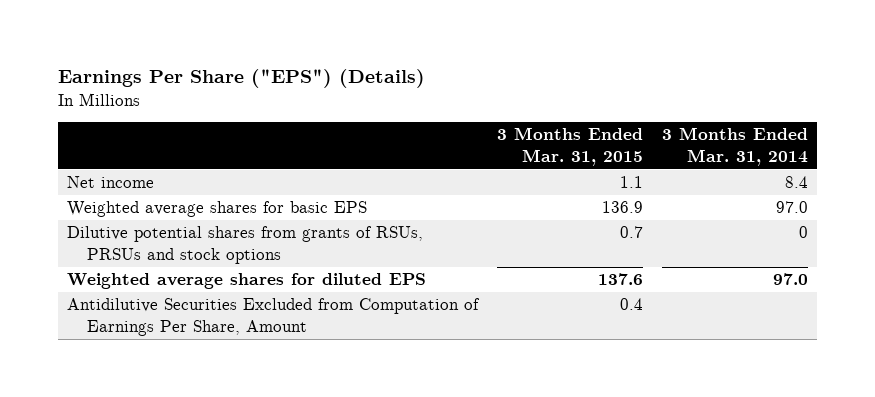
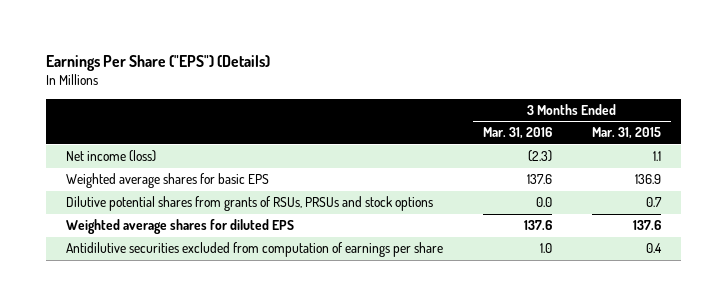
[661,127,808,166] 3 Months Ended Mar. 31, 2014 -> none
none -> [483,127,553,140] Mar. 31, 2016
[67,176,155,189] Net income -> [66,150,157,163] Net income (loss)
[67,298,481,336] Antidilutive Securities Excluded from Computation of Earnings Per Share, Amount -> [66,242,444,258] Antidilutive securities excluded from computation of earnings per share

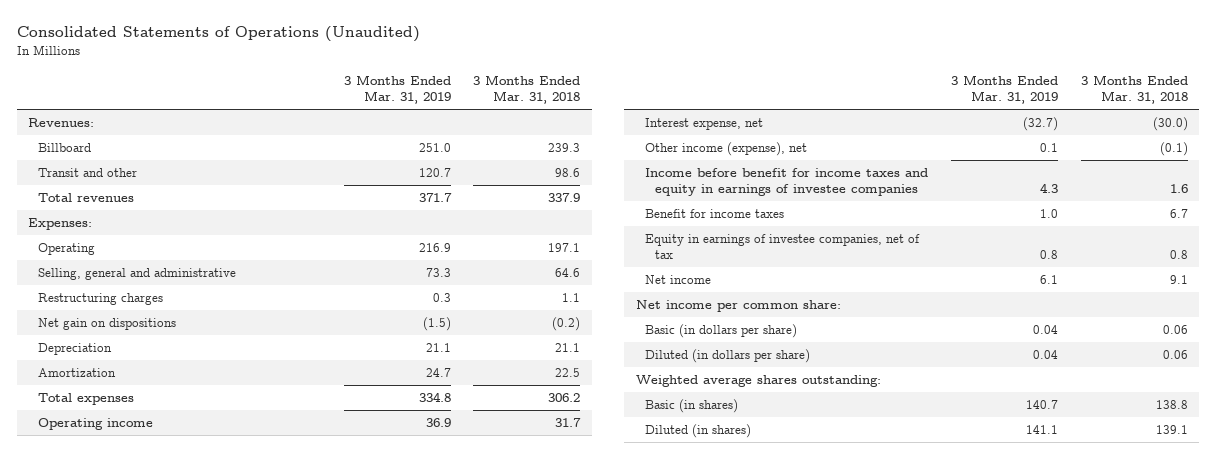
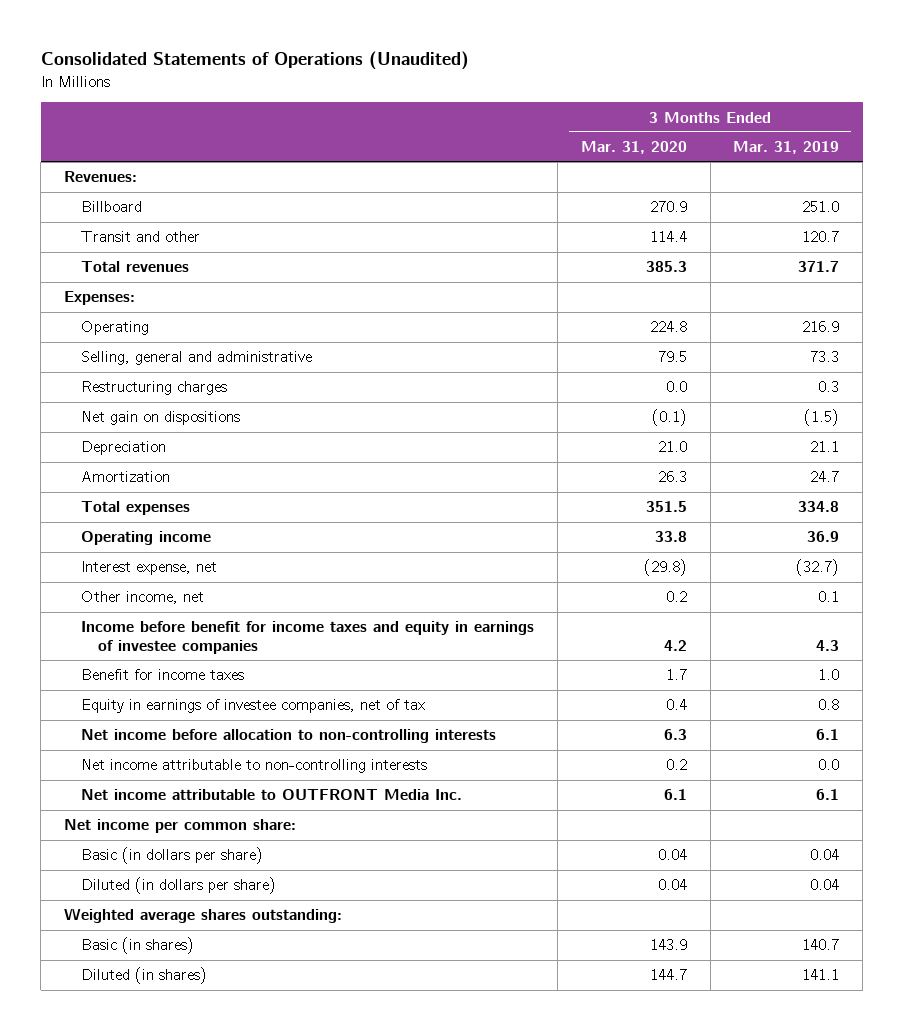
[473,74,581,105] 3 Months Ended Mar. 31, 2018 -> none
none -> [580,141,687,155] Mar. 31, 2020
[645,141,808,156] Other income (expense), net -> [81,591,205,605] Other income, net
none -> [81,729,497,744] Net income before allocation to non-controlling interests
none -> [81,759,428,774] Net income attributable to non-controlling interests
[645,274,712,284] Net income -> [81,789,463,801] Net income attributable to OUTFRONT Media Inc.

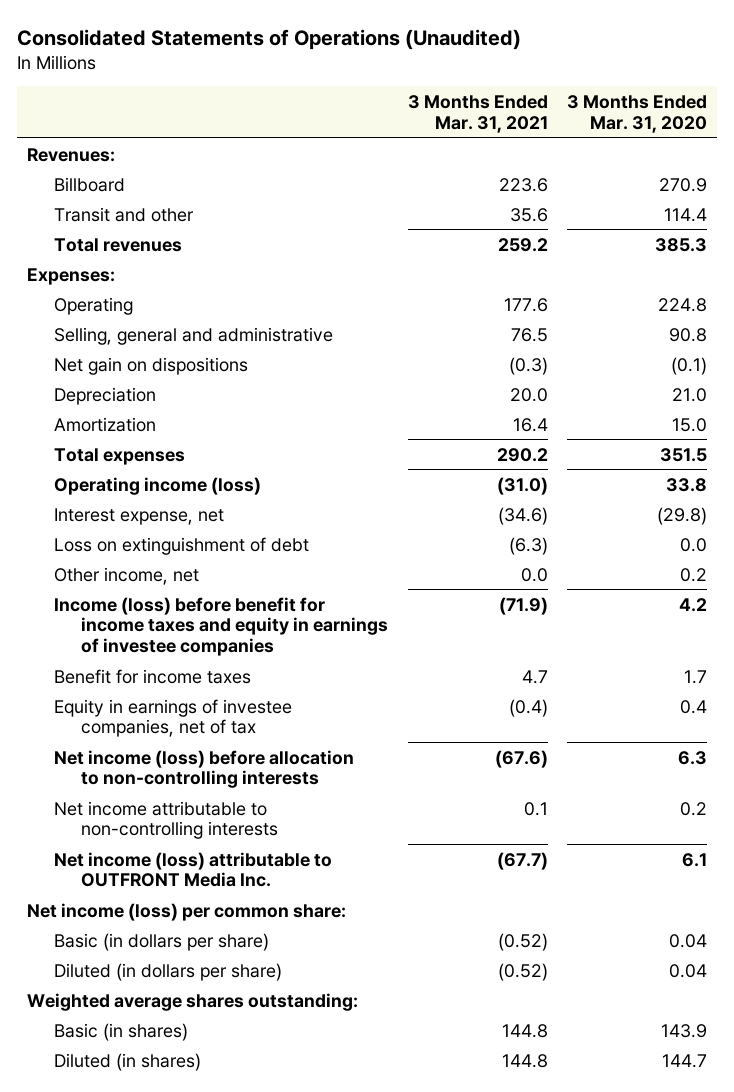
[733,141,840,155] Mar. 31, 2019 -> none
none -> [407,94,548,133] 3 Months Ended Mar. 31, 2021
[81,381,228,396] Restructuring charges -> none
[657,351,687,363] 79.5 -> [669,327,708,342] 90.8
[657,471,687,483] 26.3 -> [672,417,708,432] 15.0
[81,531,212,546] Operating income -> [54,476,262,495] Operating income (loss)
none -> [54,536,310,555] Loss on extinguishment of debt
[81,621,535,654] Income before benefit for income taxes and equity in earnings of investee companies -> [54,596,389,656] Income (loss) before benefit for income taxes and equity in earnings of investee companies
[81,729,497,744] Net income before allocation to non-controlling interests -> [54,749,355,789] Net income (loss) before allocation to non-controlling interests
[81,789,463,801] Net income attributable to OUTFRONT Media Inc. -> [54,851,333,888] Net income (loss) attributable to OUTFRONT Media Inc.
[64,819,297,834] Net income per common share: -> [26,902,346,921] Net income (loss) per common share:

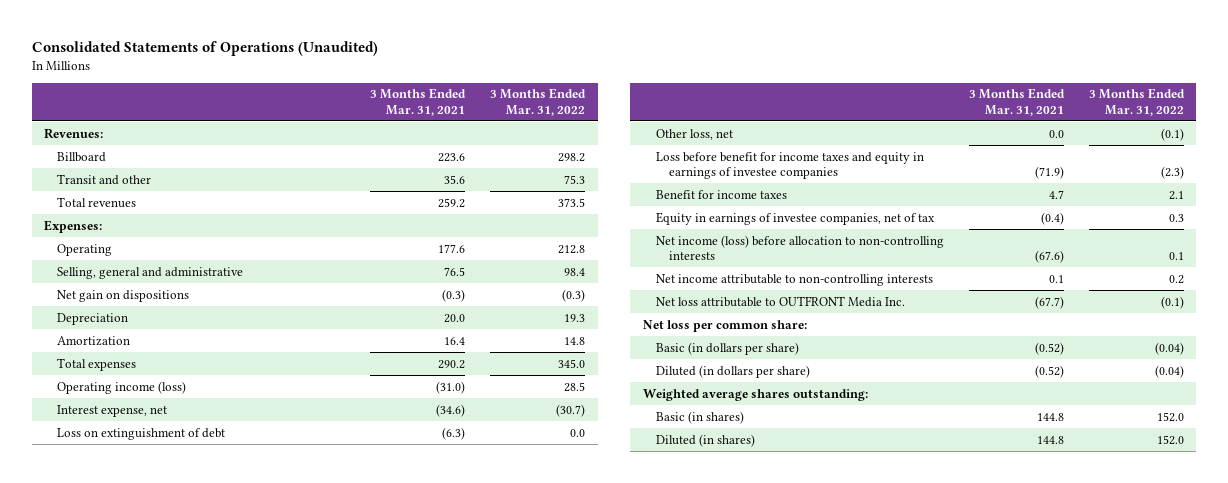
[567,94,708,133] 3 Months Ended Mar. 31, 2020 -> none
none -> [490,88,587,116] 3 Months Ended Mar. 31, 2022
[54,566,200,585] Other income, net -> [655,128,733,140] Other loss, net
[54,596,389,656] Income (loss) before benefit for income taxes and equity in earnings of investee companies -> [655,151,924,180] Loss before benefit for income taxes and equity in earnings of investee companies
[54,851,333,888] Net income (loss) attributable to OUTFRONT Media Inc. -> [655,295,905,307] Net loss attributable to OUTFRONT Media Inc.
[26,902,346,921] Net income (loss) per common share: -> [642,319,807,332] Net loss per common share:

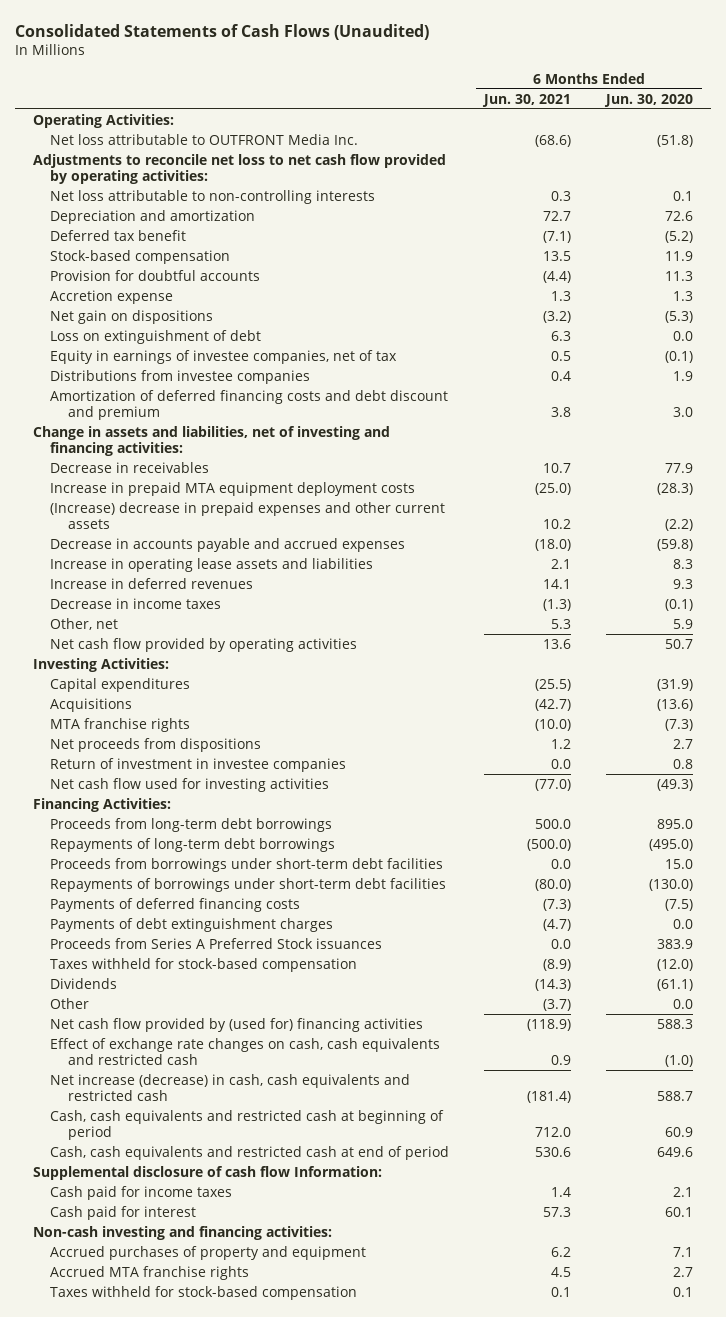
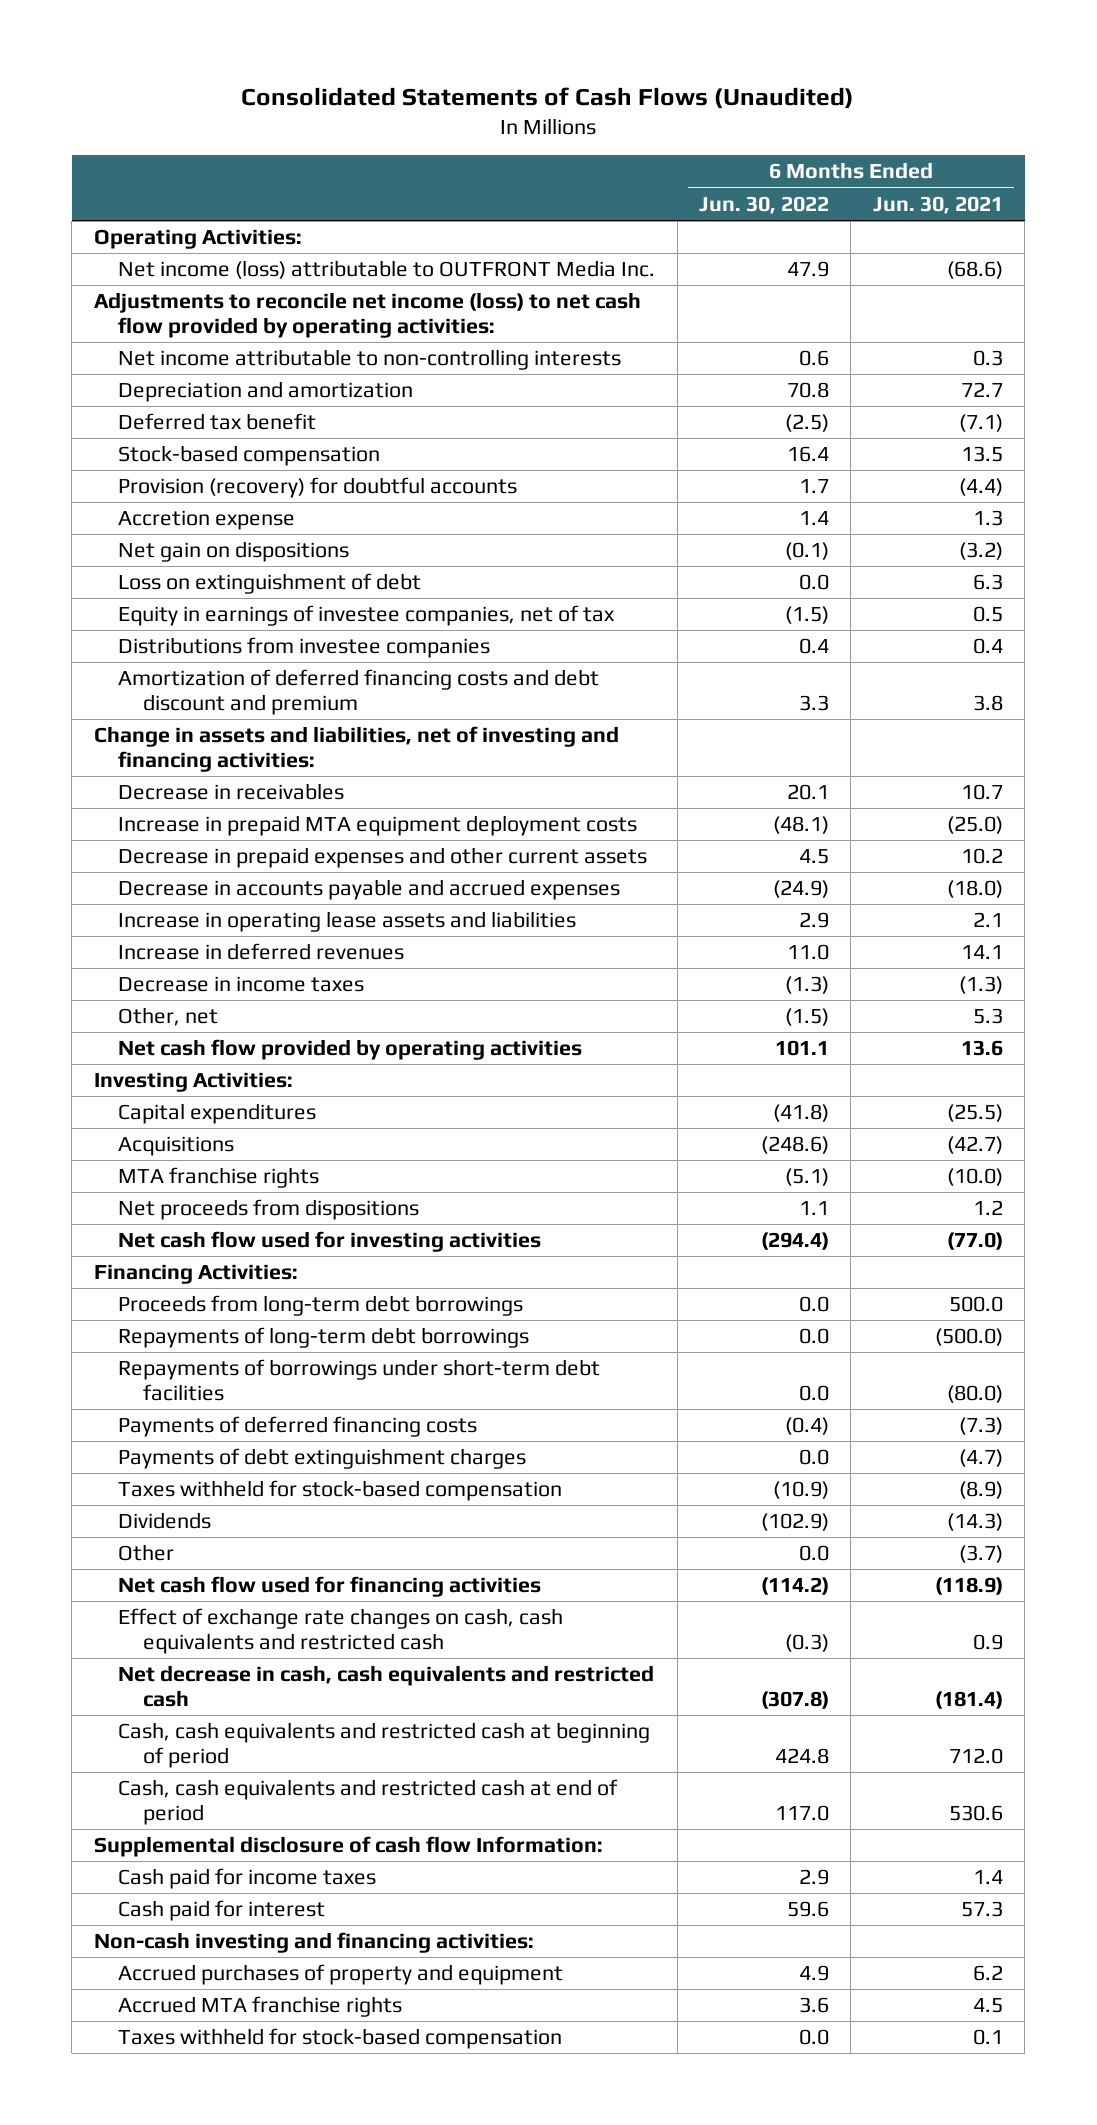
[604,93,694,107] Jun. 30, 2020 -> none
none -> [699,195,830,214] Jun. 30, 2022
[50,133,359,145] Net loss attributable to OUTFRONT Media Inc. -> [118,260,656,280] Net income (loss) attributable to OUTFRONT Media Inc.
[32,153,446,184] Adjustments to reconcile net loss to net cash flow provided by operating activities: -> [93,292,641,339] Adjustments to reconcile net income (loss) to net cash flow provided by operating activities:
[50,189,376,204] Net loss attributable to non-controlling interests -> [118,349,622,371] Net income attributable to non-controlling interests
[50,269,261,281] Provision for doubtful accounts -> [118,477,518,499] Provision (recovery) for doubtful accounts
[50,501,446,529] (Increase) decrease in prepaid expenses and other current assets -> [118,847,648,869] Decrease in prepaid expenses and other current assets
[50,757,347,772] Return of investment in investee companies -> none
[50,857,444,872] Proceeds from borrowings under short-term debt facilities -> none
[50,937,383,949] Proceeds from Series A Preferred Stock issuances -> none
[50,1017,424,1032] Net cash flow provided by (used for) financing activities -> [118,1576,542,1598] Net cash flow used for financing activities
[50,1073,411,1101] Net increase (decrease) in cash, cash equivalents and restricted cash -> [118,1665,655,1708] Net decrease in cash, cash equivalents and restricted cash

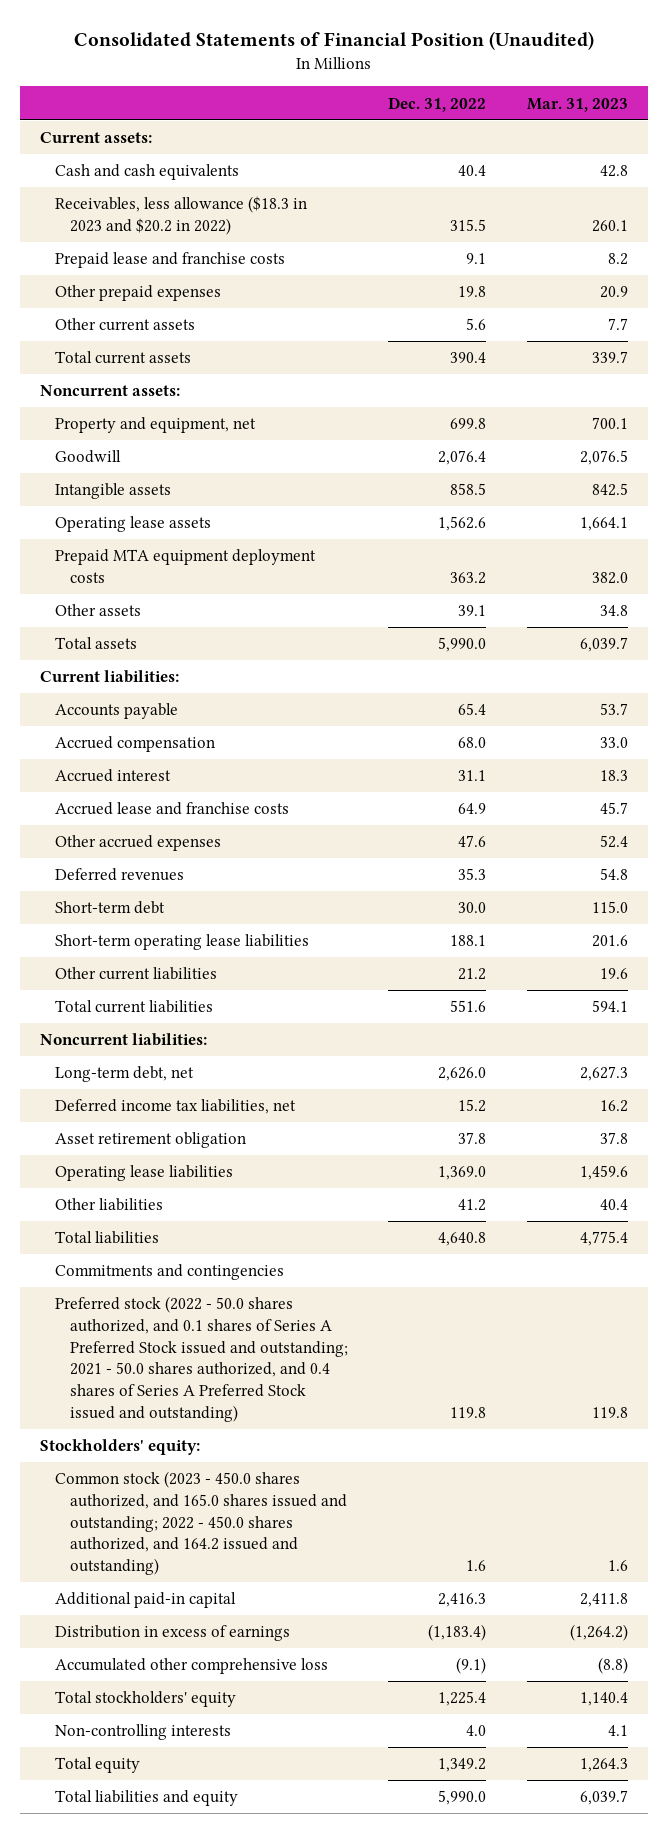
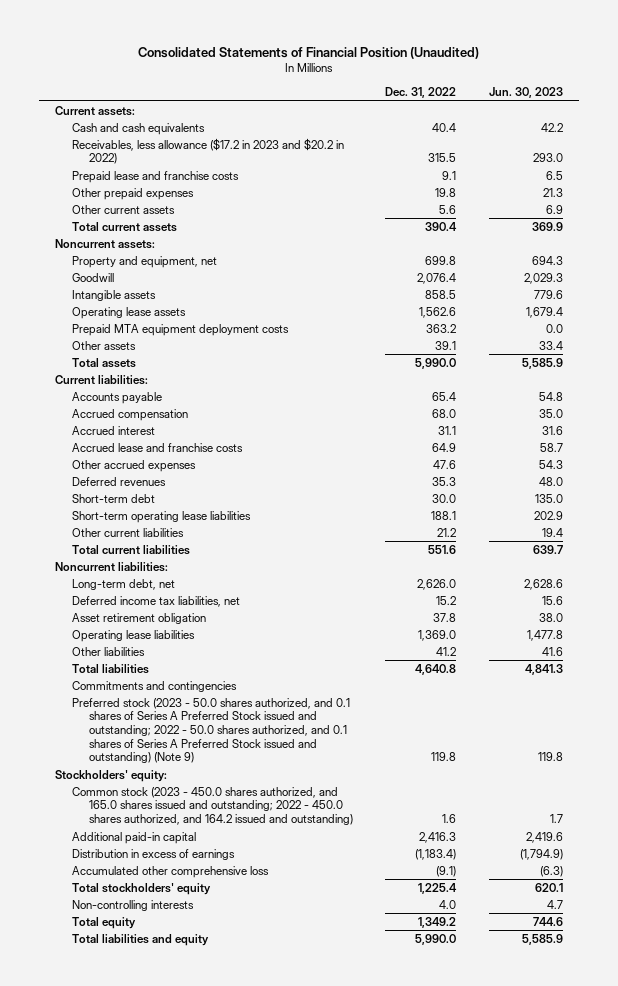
[526,97,628,112] Mar. 31, 2023 -> none
none -> [489,87,564,99] Jun. 30, 2023
[54,196,307,235] Receivables, less allowance ($18.3 in 2023 and $20.2 in 2022) -> [72,137,345,165] Receivables, less allowance ($17.2 in 2023 and $20.2 in 2022)
[54,1296,348,1422] Preferred stock (2022 - 50.0 shares authorized, and 0.1 shares of Series A Preferred Stock issued and outstanding; 2021 - 50.0 shares authorized, and 0.4 shares of Series A Preferred Stock issued and outstanding) -> [72,697,351,764] Preferred stock (2023 - 50.0 shares authorized, and 0.1 shares of Series A Preferred Stock issued and outstanding; 2022 - 50.0 shares authorized, and 0.1 shares of Series A Preferred Stock issued and outstanding) (Note 9)

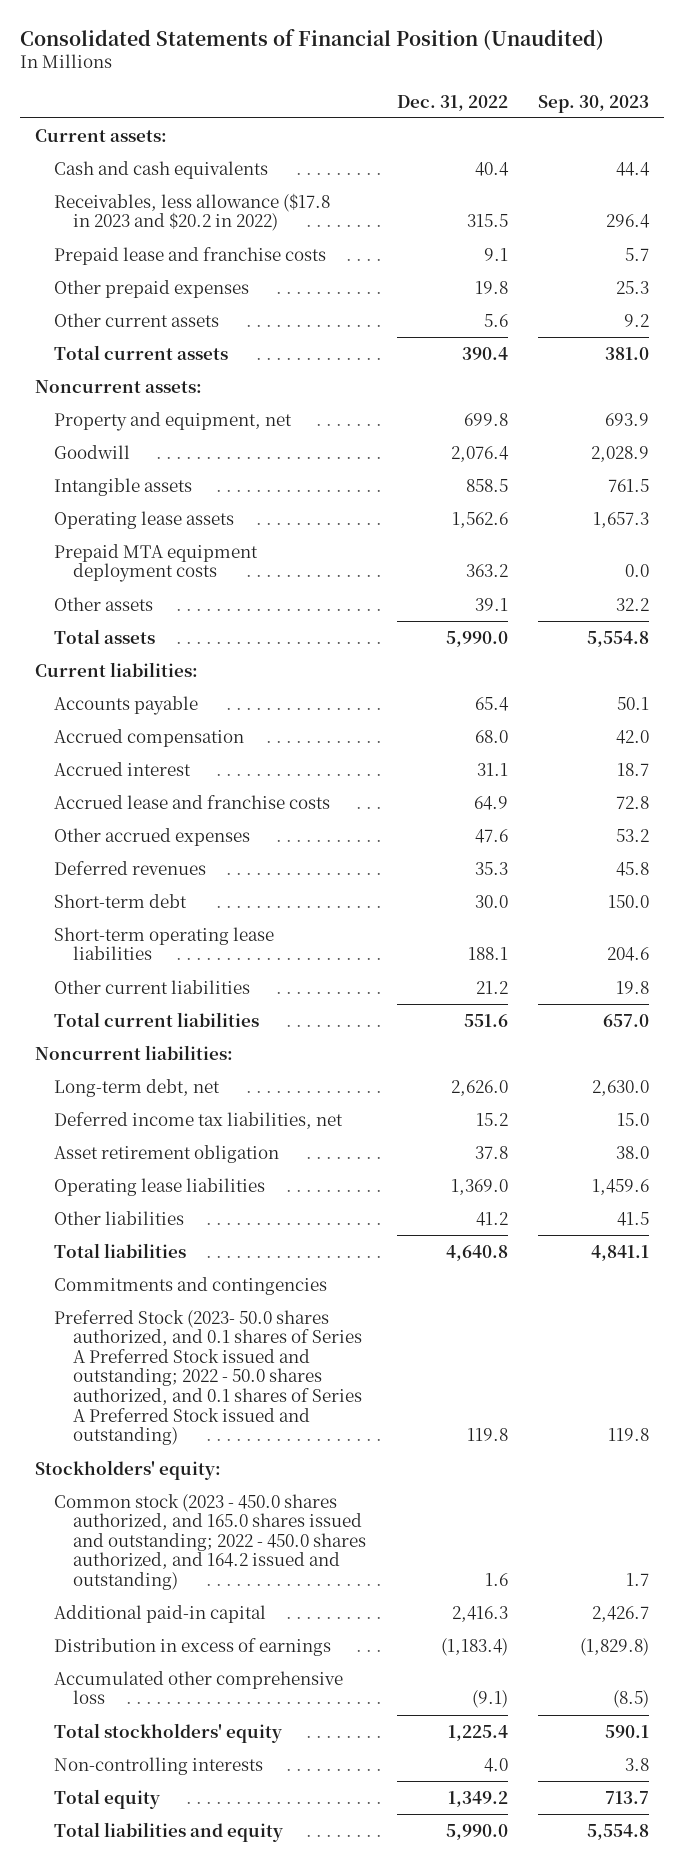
[489,87,564,99] Jun. 30, 2023 -> none
none -> [538,94,650,113] Sep. 30, 2023
[72,137,345,165] Receivables, less allowance ($17.2 in 2023 and $20.2 in 2022) -> [54,192,331,232] Receivables, less allowance ($17.8 in 2023 and $20.2 in 2022)
[72,697,351,764] Preferred stock (2023 - 50.0 shares authorized, and 0.1 shares of Series A Preferred Stock issued and outstanding; 2022 - 50.0 shares authorized, and 0.1 shares of Series A Preferred Stock issued and outstanding) (Note 9) -> [54,1309,363,1446] Preferred Stock (2023- 50.0 shares authorized, and 0.1 shares of Series A Preferred Stock issued and outstanding; 2022 - 50.0 shares authorized, and 0.1 shares of Series A Preferred Stock issued and outstanding)

